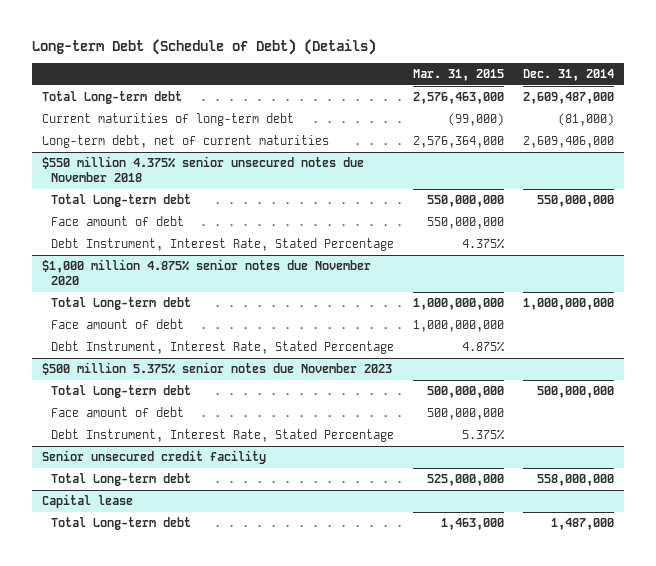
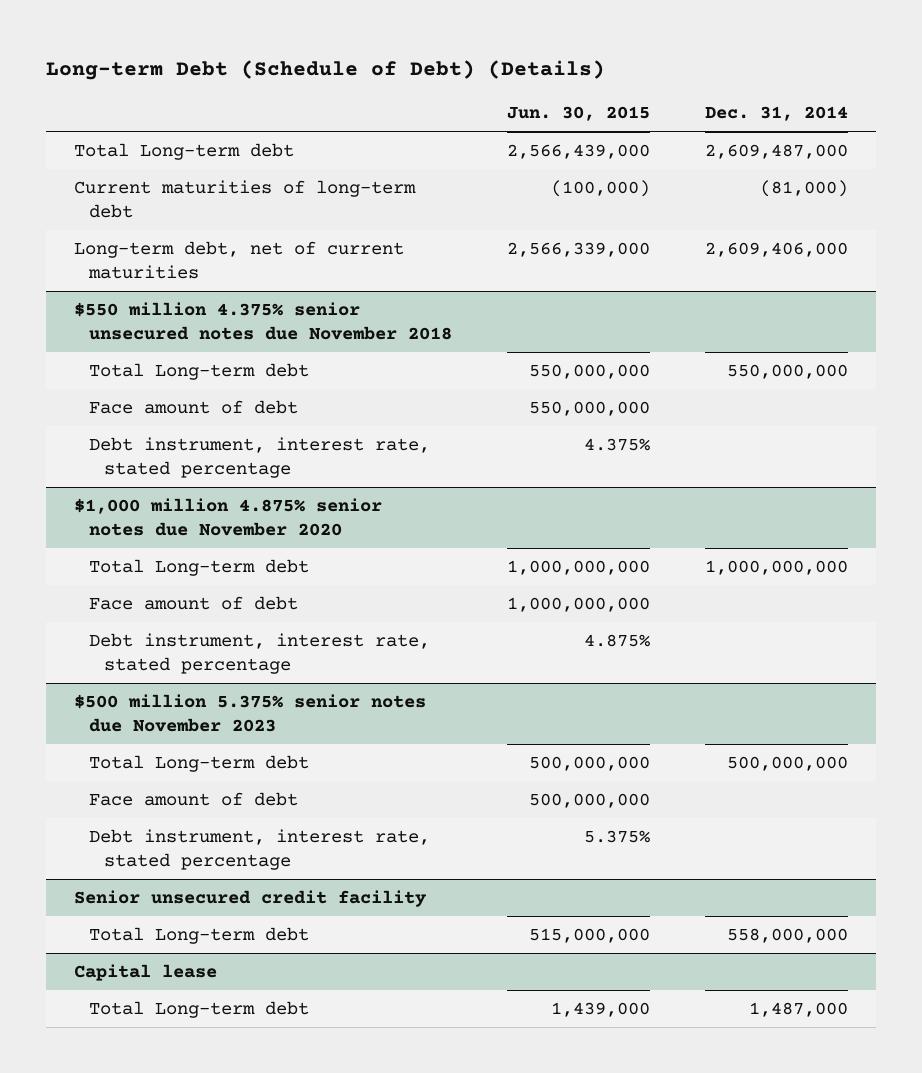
[413,69,505,82] Mar. 31, 2015 -> none
none -> [507,106,651,122] Jun. 30, 2015
[50,238,394,252] Debt Instrument, Interest Rate, Stated Percentage -> [88,437,430,479] Debt instrument, interest rate, stated percentage
[50,341,394,355] Debt Instrument, Interest Rate, Stated Percentage -> [88,633,430,675] Debt instrument, interest rate, stated percentage
[50,429,394,443] Debt Instrument, Interest Rate, Stated Percentage -> [88,829,430,871] Debt instrument, interest rate, stated percentage

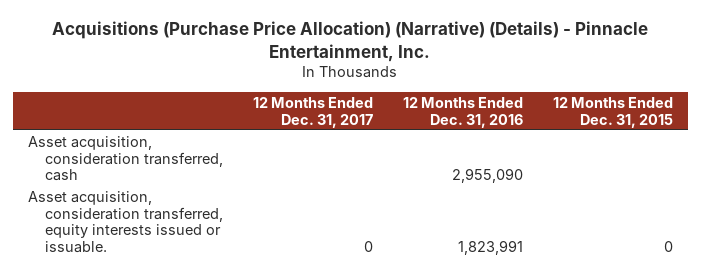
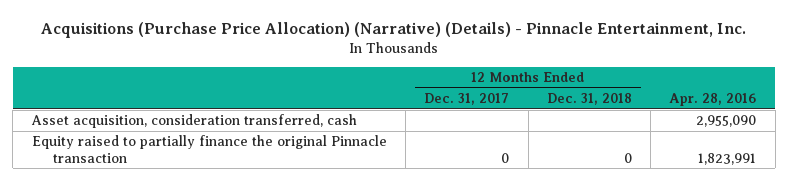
[403,96,524,128] 12 Months Ended Dec. 31, 2016 -> none
[553,96,674,128] 12 Months Ended Dec. 31, 2015 -> none
none -> [546,92,632,105] Dec. 31, 2018
none -> [669,92,757,106] Apr. 28, 2016
[27,190,224,254] Asset acquisition, consideration transferred, equity interests issued or issuable. -> [31,135,387,163] Equity raised to partially finance the original Pinnacle transaction

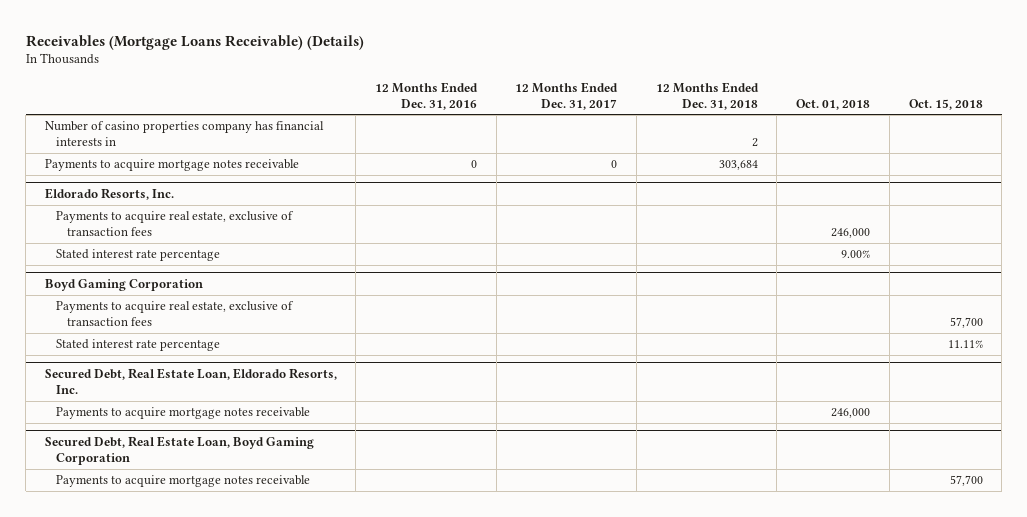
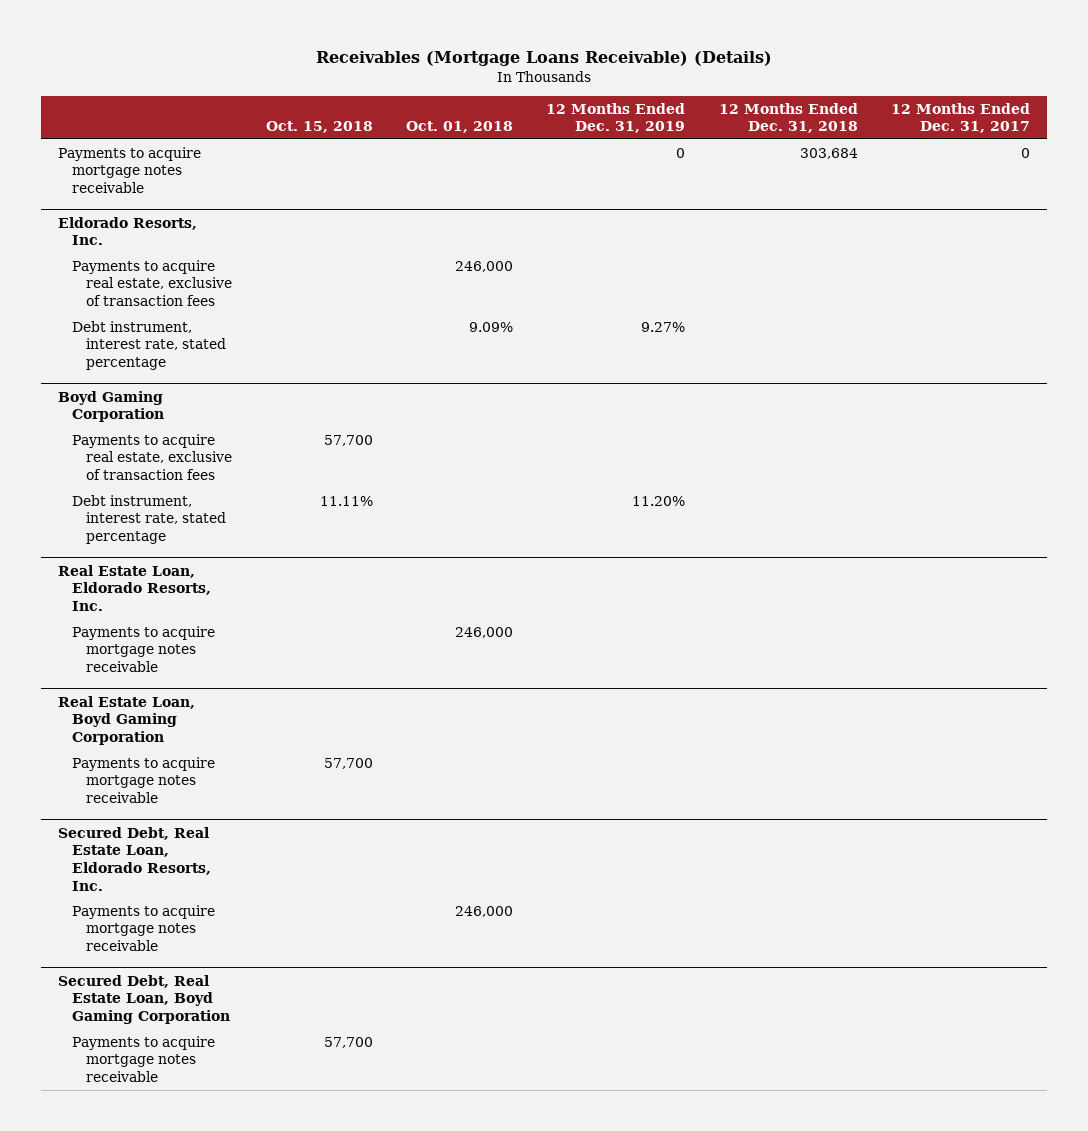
[375,81,479,110] 12 Months Ended Dec. 31, 2016 -> none
none -> [546,102,686,134] 12 Months Ended Dec. 31, 2019
[44,121,324,147] Number of casino properties company has financial interests in -> none
[55,249,220,262] Stated interest rate percentage -> [72,320,227,371] Debt instrument, interest rate, stated percentage
[841,250,871,259] 9.00% -> [469,321,514,332] 9.09%
[55,339,220,352] Stated interest rate percentage -> [72,494,227,545] Debt instrument, interest rate, stated percentage
none -> [57,564,212,611] Real Estate Loan, Eldorado Resorts, Inc.
none -> [72,625,216,673] Payments to acquire mortgage notes receivable
none -> [57,695,195,745] Real Estate Loan, Boyd Gaming Corporation
none -> [72,756,216,804] Payments to acquire mortgage notes receivable

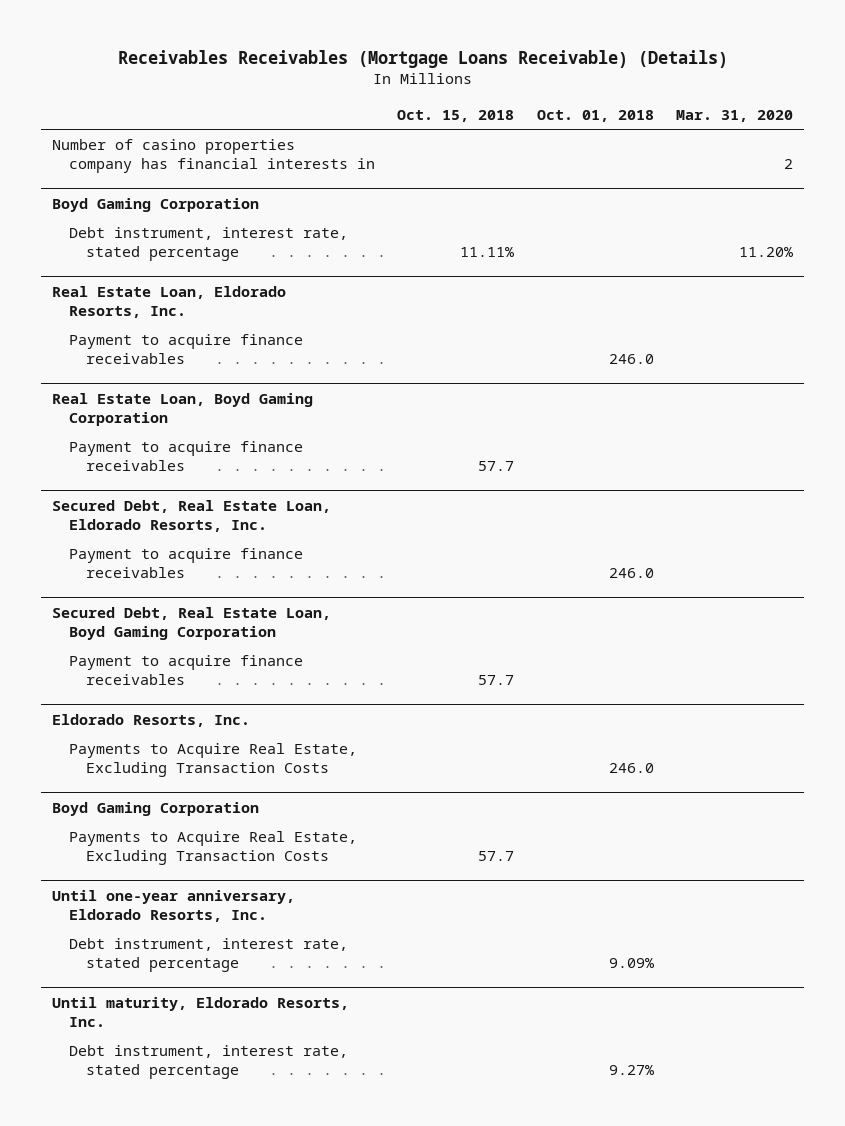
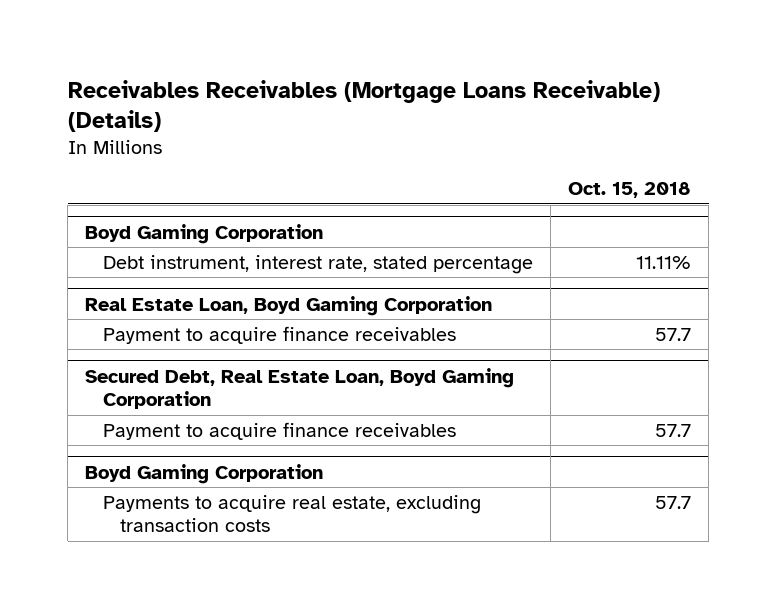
[536,109,654,122] Oct. 01, 2018 -> none
[675,109,793,122] Mar. 31, 2020 -> none
[52,139,376,174] Number of casino properties company has financial interests in -> none
[52,285,287,318] Real Estate Loan, Eldorado Resorts, Inc. -> none
[69,334,304,365] Payment to acquire finance receivables -> none
[52,499,332,532] Secured Debt, Real Estate Loan, Eldorado Resorts, Inc. -> none
[69,548,304,579] Payment to acquire finance receivables -> none
[52,713,251,727] Eldorado Resorts, Inc. -> none
[69,743,358,778] Payments to Acquire Real Estate, Excluding Transaction Costs -> none
[52,889,296,922] Until one-year anniversary, Eldorado Resorts, Inc. -> none
[69,938,349,973] Debt instrument, interest rate, stated percentage -> none
[52,996,350,1027] Until maturity, Eldorado Resorts, Inc. -> none
[69,1045,349,1080] Debt instrument, interest rate, stated percentage -> none
[69,831,358,866] Payments to Acquire Real Estate, Excluding Transaction Costs -> [102,494,481,533] Payments to acquire real estate, excluding transaction costs

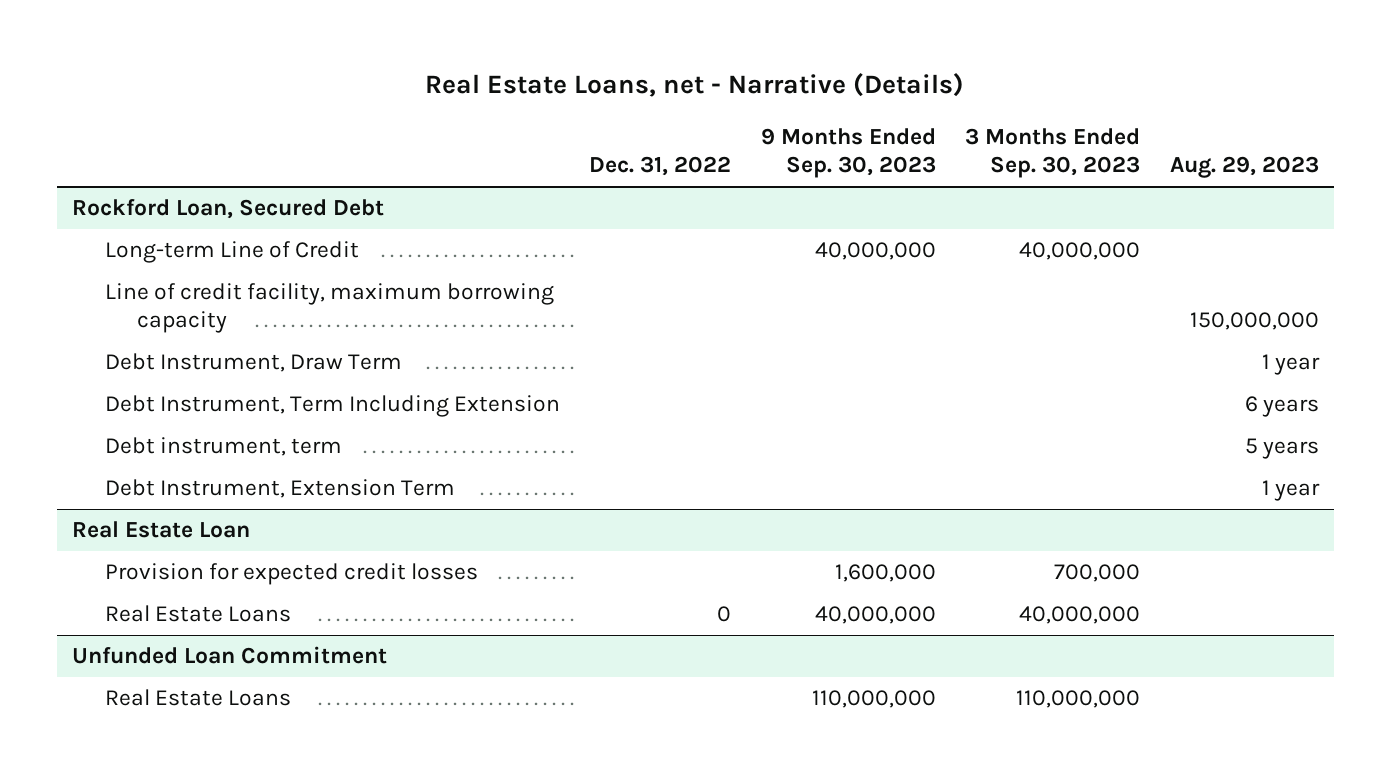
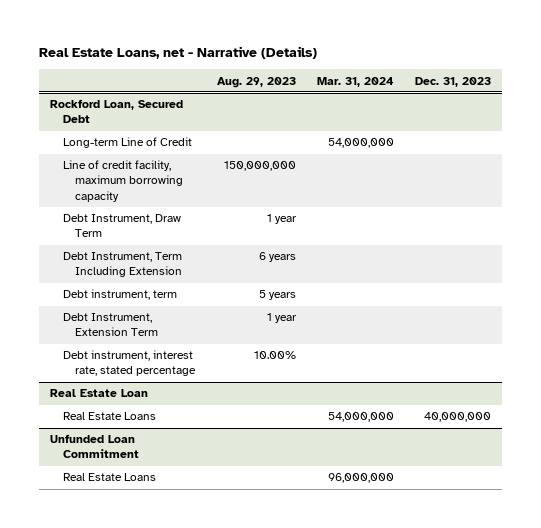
[589,156,732,177] Dec. 31, 2022 -> none
[760,128,936,179] 9 Months Ended Sep. 30, 2023 -> none
[965,128,1141,179] 3 Months Ended Sep. 30, 2023 -> none
none -> [316,76,394,87] Mar. 31, 2024
none -> [415,76,492,87] Dec. 31, 2023
none -> [62,350,197,377] Debt instrument, interest rate, stated percentage
[104,563,478,586] Provision for expected credit losses -> none

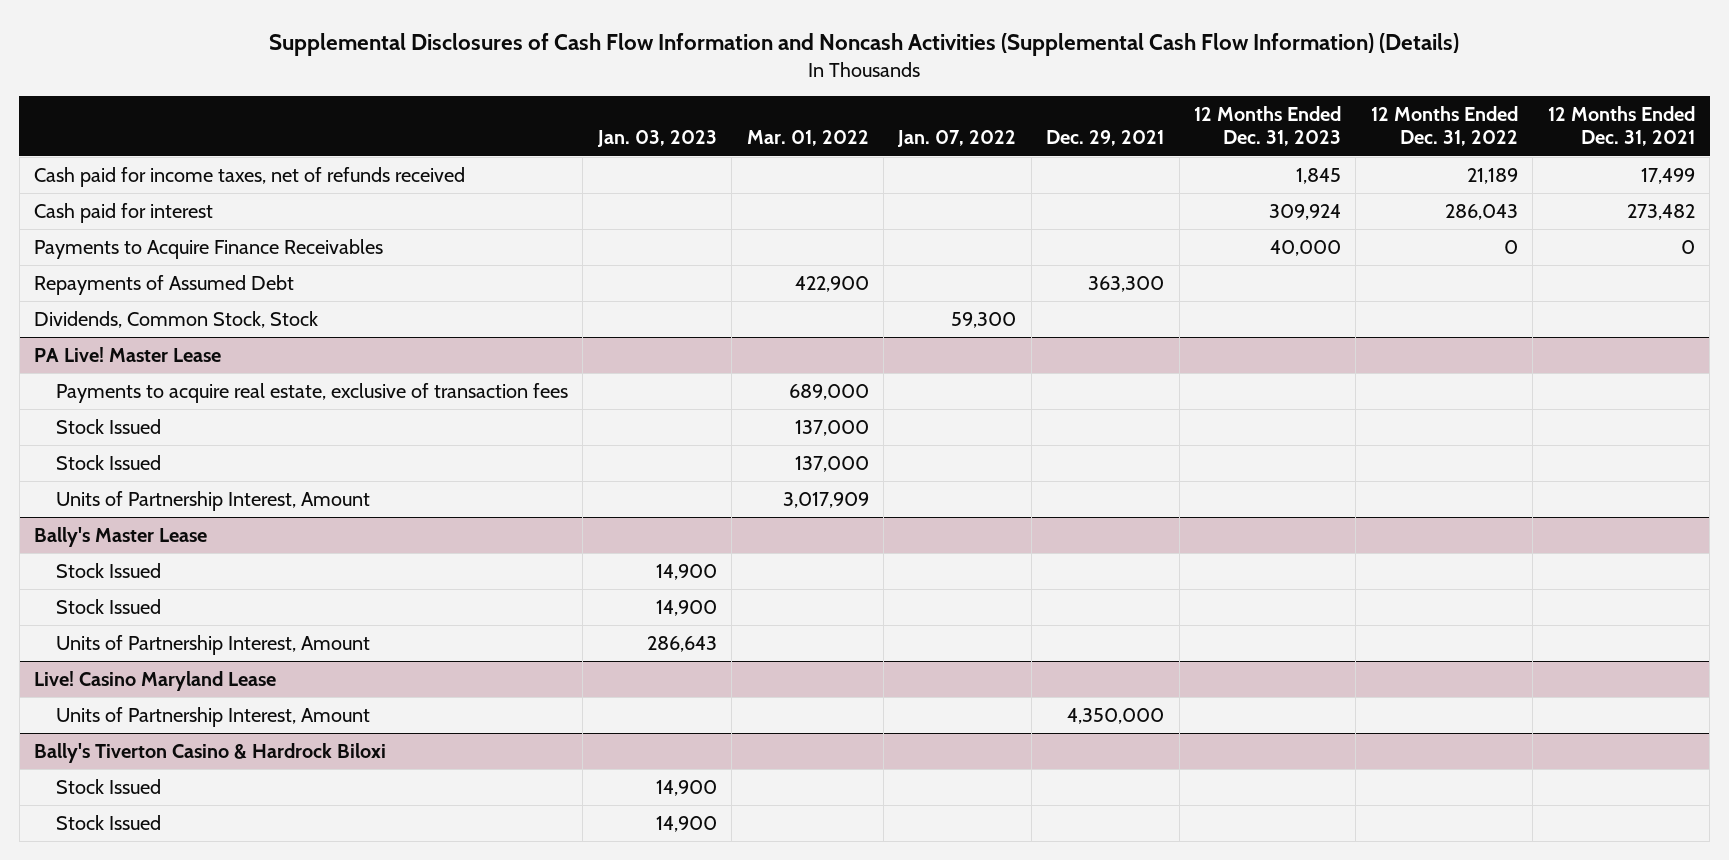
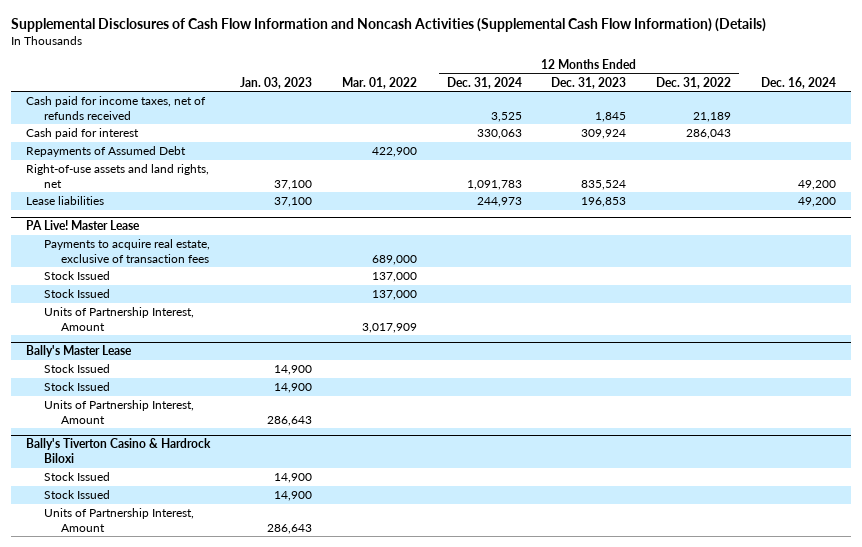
[897,130,1017,148] Jan. 07, 2022 -> none
[1046,130,1165,147] Dec. 29, 2021 -> none
[1547,106,1695,147] 12 Months Ended Dec. 31, 2021 -> none
none -> [446,76,522,89] Dec. 31, 2024
none -> [761,76,837,89] Dec. 16, 2024
[34,239,384,260] Payments to Acquire Finance Receivables -> none
[34,311,319,329] Dividends, Common Stock, Stock -> none
none -> [25,163,209,188] Right-of-use assets and land rights, net
none -> [25,195,104,205] Lease liabilities
[34,671,277,692] Live! Casino Maryland Lease -> none
[55,707,370,728] Units of Partnership Interest, Amount -> none
none -> [43,507,194,532] Units of Partnership Interest, Amount

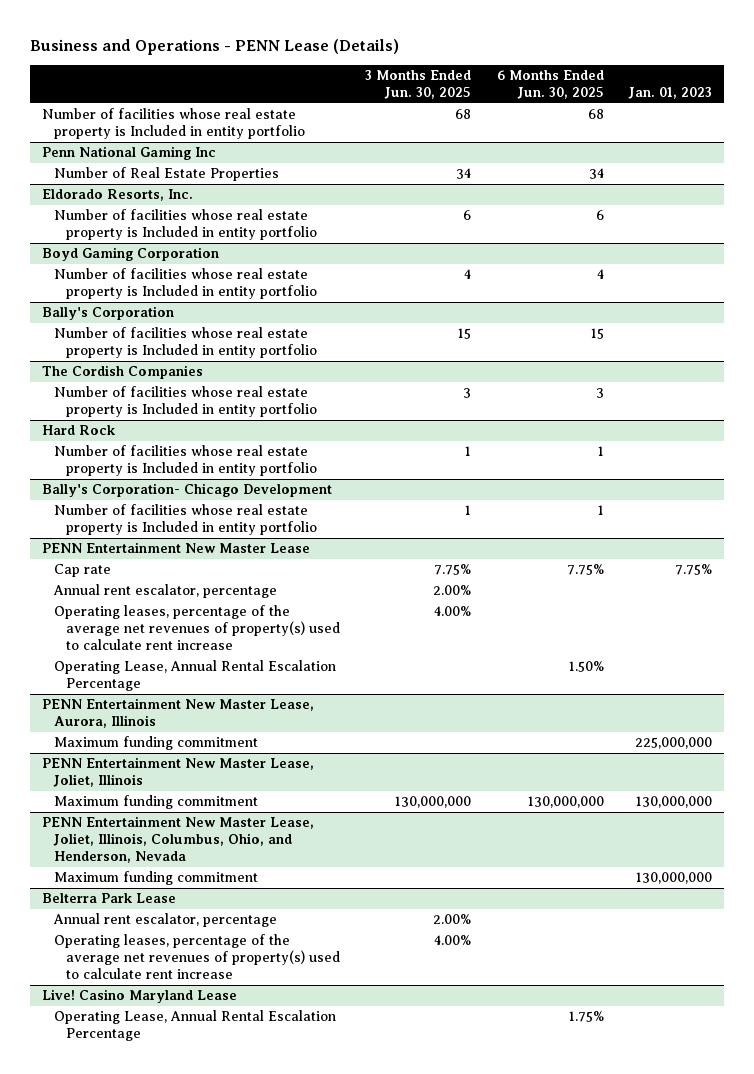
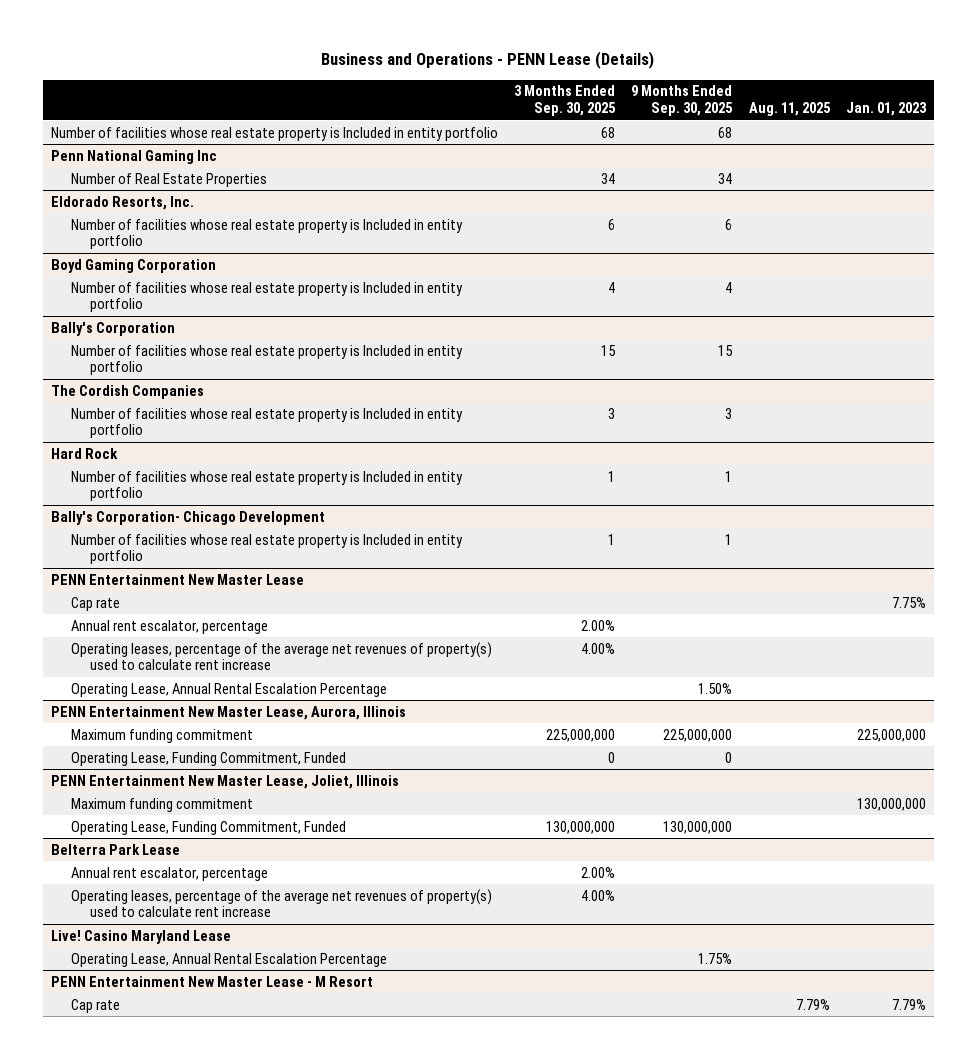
[365,70,472,100] 3 Months Ended Jun. 30, 2025 -> none
[496,70,604,100] 6 Months Ended Jun. 30, 2025 -> none
none -> [514,85,617,117] 3 Months Ended Sep. 30, 2025
none -> [631,85,734,117] 9 Months Ended Sep. 30, 2025
none -> [748,102,831,117] Aug. 11, 2025
none -> [70,751,346,766] Operating Lease, Funding Commitment, Funded
[42,816,315,863] PENN Entertainment New Master Lease, Joliet, Illinois, Columbus, Ohio, and Henderson, Nevada -> none
[54,871,259,886] Maximum funding commitment -> none
none -> [70,820,346,835] Operating Lease, Funding Commitment, Funded
none -> [51,975,374,987] PENN Entertainment New Master Lease - M Resort
none -> [70,998,120,1013] Cap rate

